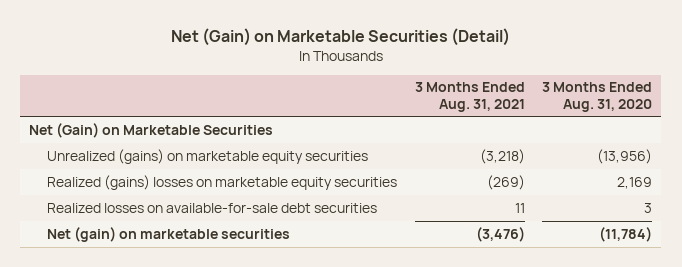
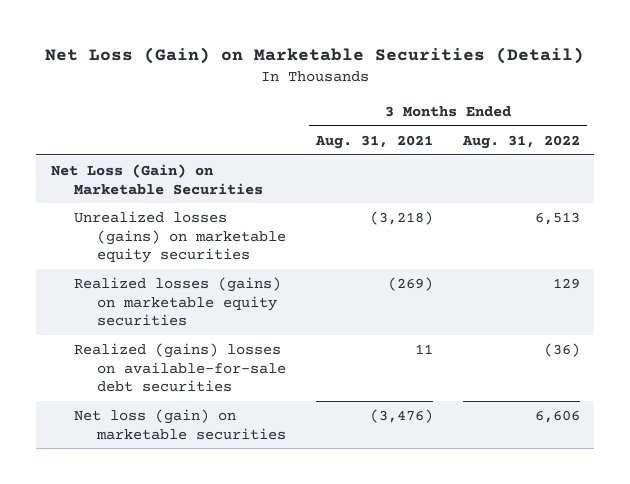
[170,27,510,46] Net (Gain) on Marketable Securities (Detail) -> [45,47,585,65] Net Loss (Gain) on Marketable Securities (Detail)
[542,82,653,112] 3 Months Ended Aug. 31, 2020 -> none
none -> [461,134,580,149] Aug. 31, 2022
[29,122,274,138] Net (Gain) on Marketable Securities -> [50,163,264,195] Net Loss (Gain) on Marketable Securities
[46,148,368,164] Unrealized (gains) on marketable equity securities -> [74,210,287,264] Unrealized losses (gains) on marketable equity securities
[46,174,397,190] Realized (gains) losses on marketable equity securities -> [74,276,282,327] Realized losses (gains) on marketable equity securities
[46,202,377,213] Realized losses on available-for-sale debt securities -> [74,342,287,393] Realized (gains) losses on available-for-sale debt securities
[46,226,290,242] Net (gain) on marketable securities -> [74,408,287,440] Net loss (gain) on marketable securities

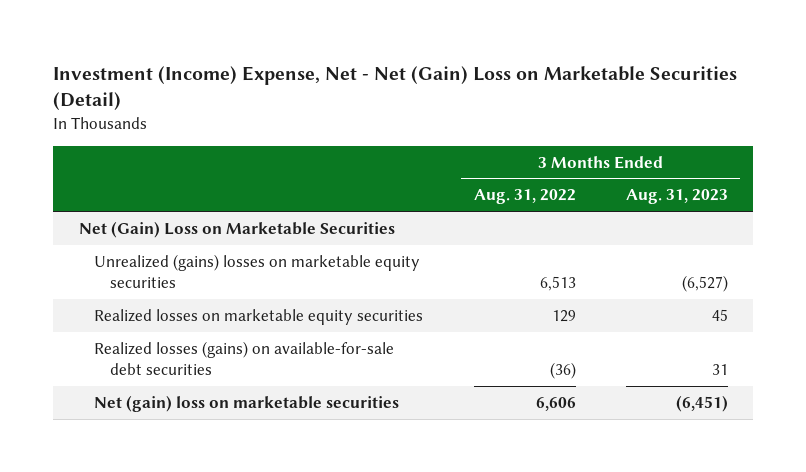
[45,47,585,65] Net Loss (Gain) on Marketable Securities (Detail) -> [53,65,738,111] Investment (Income) Expense, Net - Net (Gain) Loss on Marketable Securities (Detail)
[315,134,434,149] Aug. 31, 2021 -> none
none -> [625,189,728,205] Aug. 31, 2023
[50,163,264,195] Net Loss (Gain) on Marketable Securities -> [78,220,395,238] Net (Gain) Loss on Marketable Securities
[74,210,287,264] Unrealized losses (gains) on marketable equity securities -> [94,253,421,288] Unrealized (gains) losses on marketable equity securities
[74,276,282,327] Realized losses (gains) on marketable equity securities -> [94,308,424,325] Realized losses on marketable equity securities
[74,342,287,393] Realized (gains) losses on available-for-sale debt securities -> [94,340,395,375] Realized losses (gains) on available-for-sale debt securities
[74,408,287,440] Net loss (gain) on marketable securities -> [94,394,400,412] Net (gain) loss on marketable securities

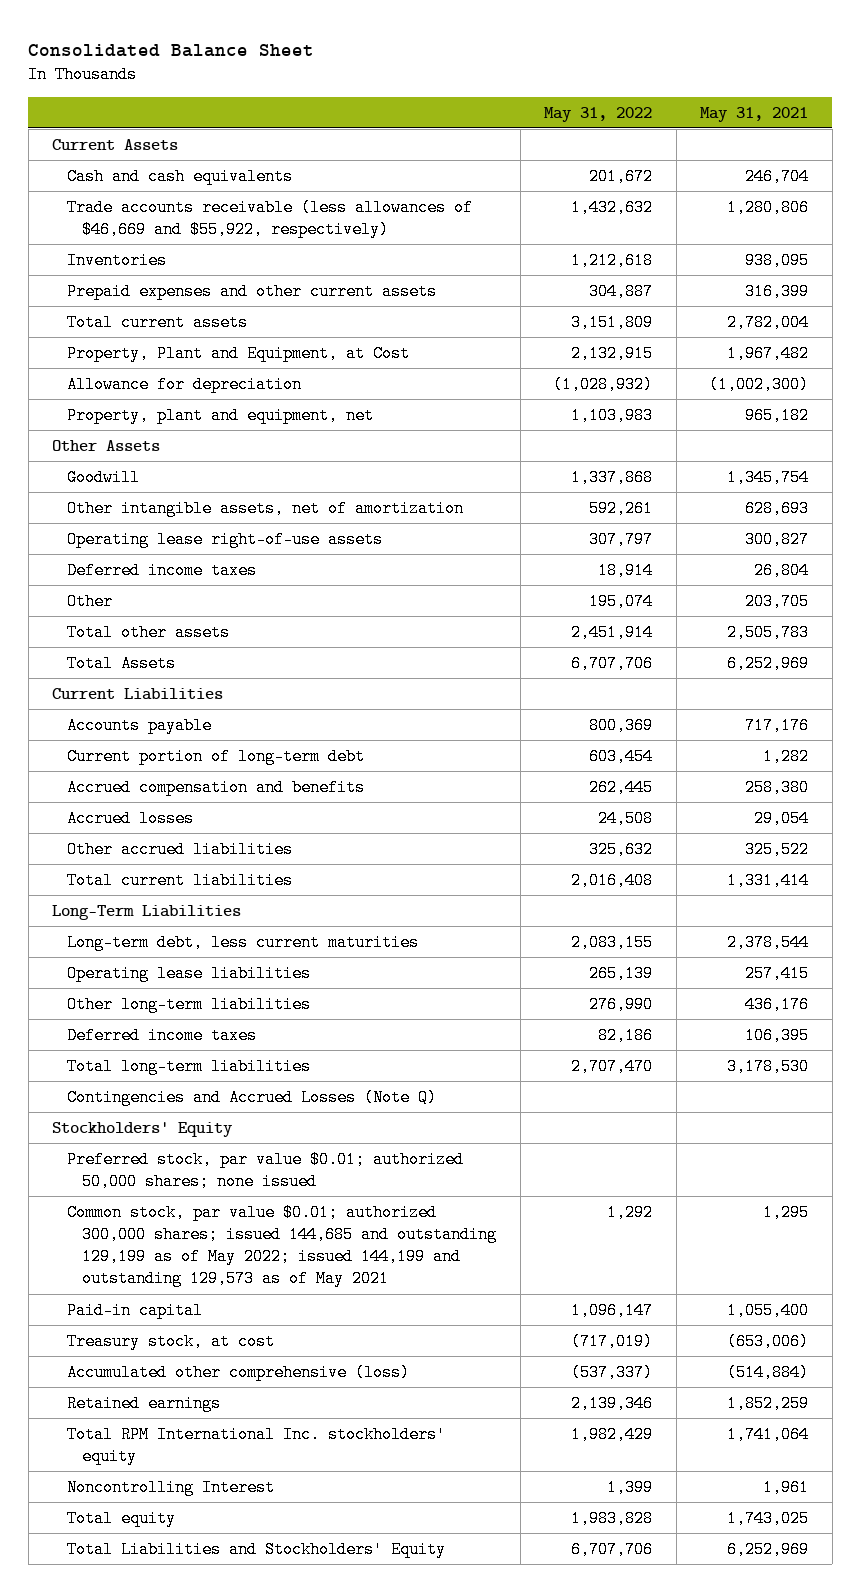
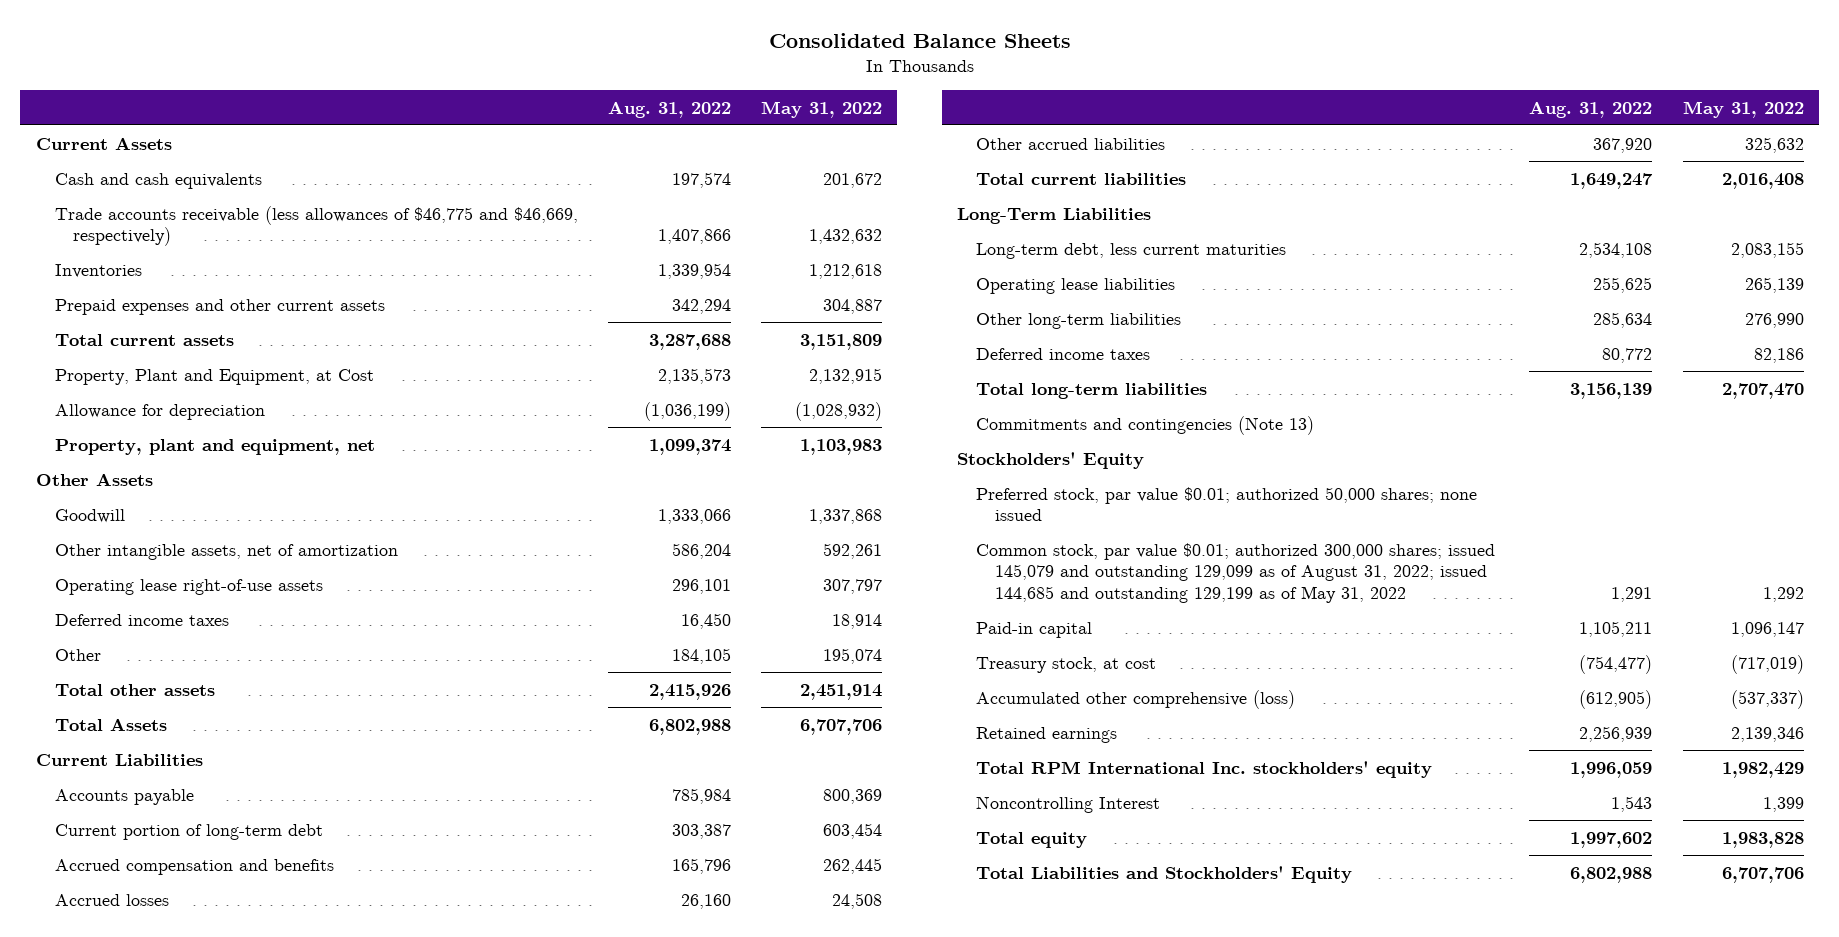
[28,43,315,57] Consolidated Balance Sheet -> [768,33,1071,49] Consolidated Balance Sheets
[700,106,809,122] May 31, 2021 -> none
none -> [607,100,731,118] Aug. 31, 2022
[67,198,474,239] Trade accounts receivable (less allowances of $46,669 and $55,922, respectively) -> [54,205,578,247] Trade accounts receivable (less allowances of $46,775 and $46,669, respectively)
[67,1088,438,1106] Contingencies and Accrued Losses (Note Q) -> [976,415,1315,435] Commitments and contingencies (Note 13)
[67,1203,498,1288] Common stock, par value $0.01; authorized 300,000 shares; issued 144,685 and outstanding 129,199 as of May 2022; issued 144,199 and outstanding 129,573 as of May 2021 -> [976,542,1496,603] Common stock, par value $0.01; authorized 300,000 shares; issued 145,079 and outstanding 129,099 as of August 31, 2022; issued 144,685 and outstanding 129,199 as of May 31, 2022

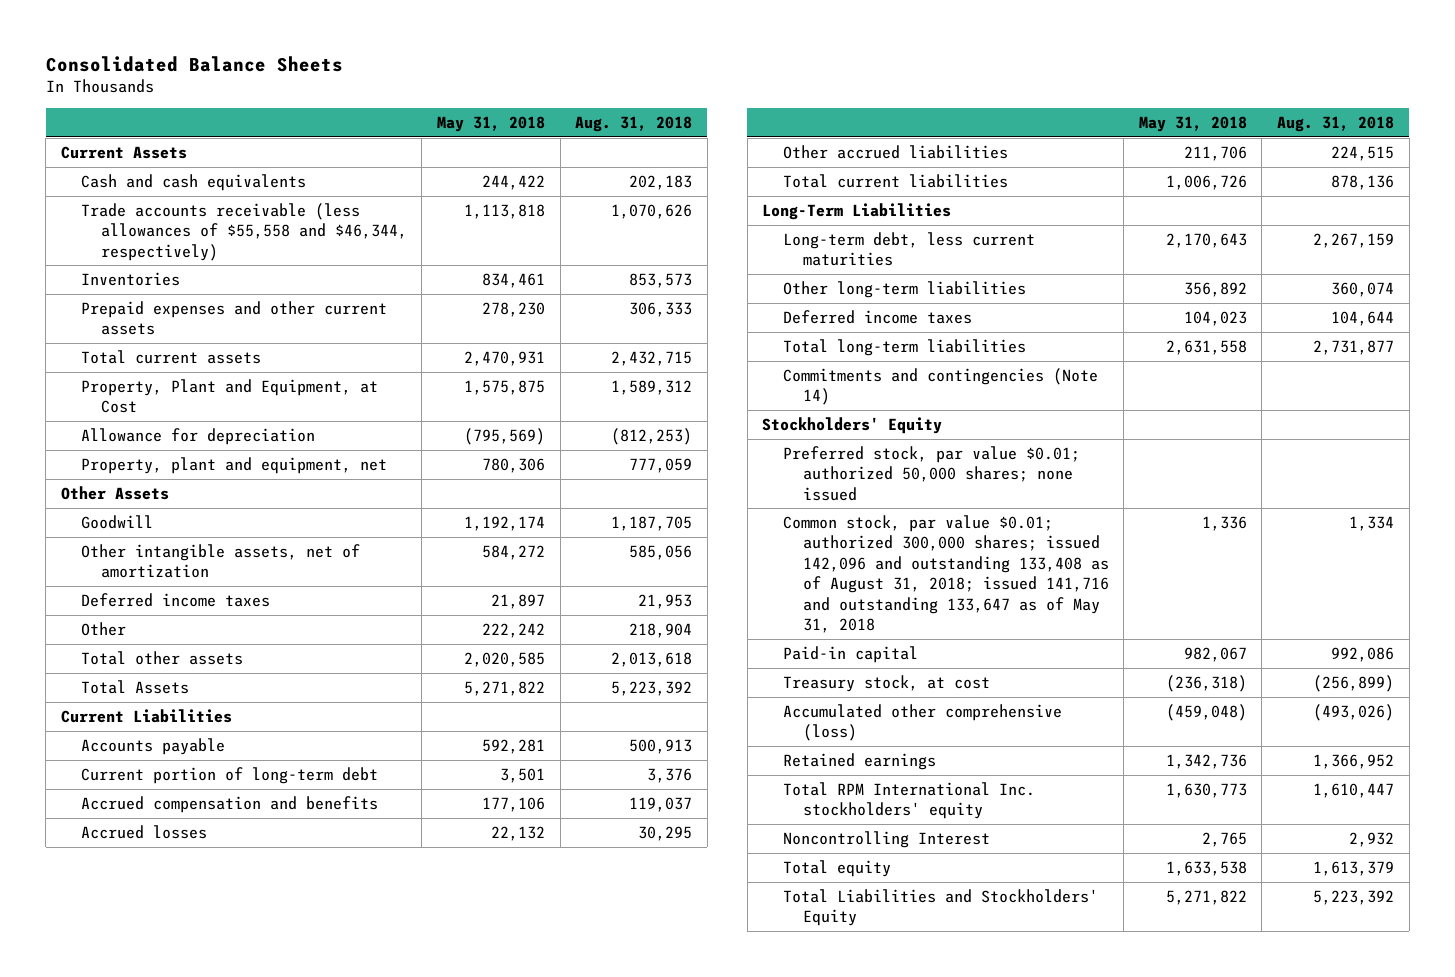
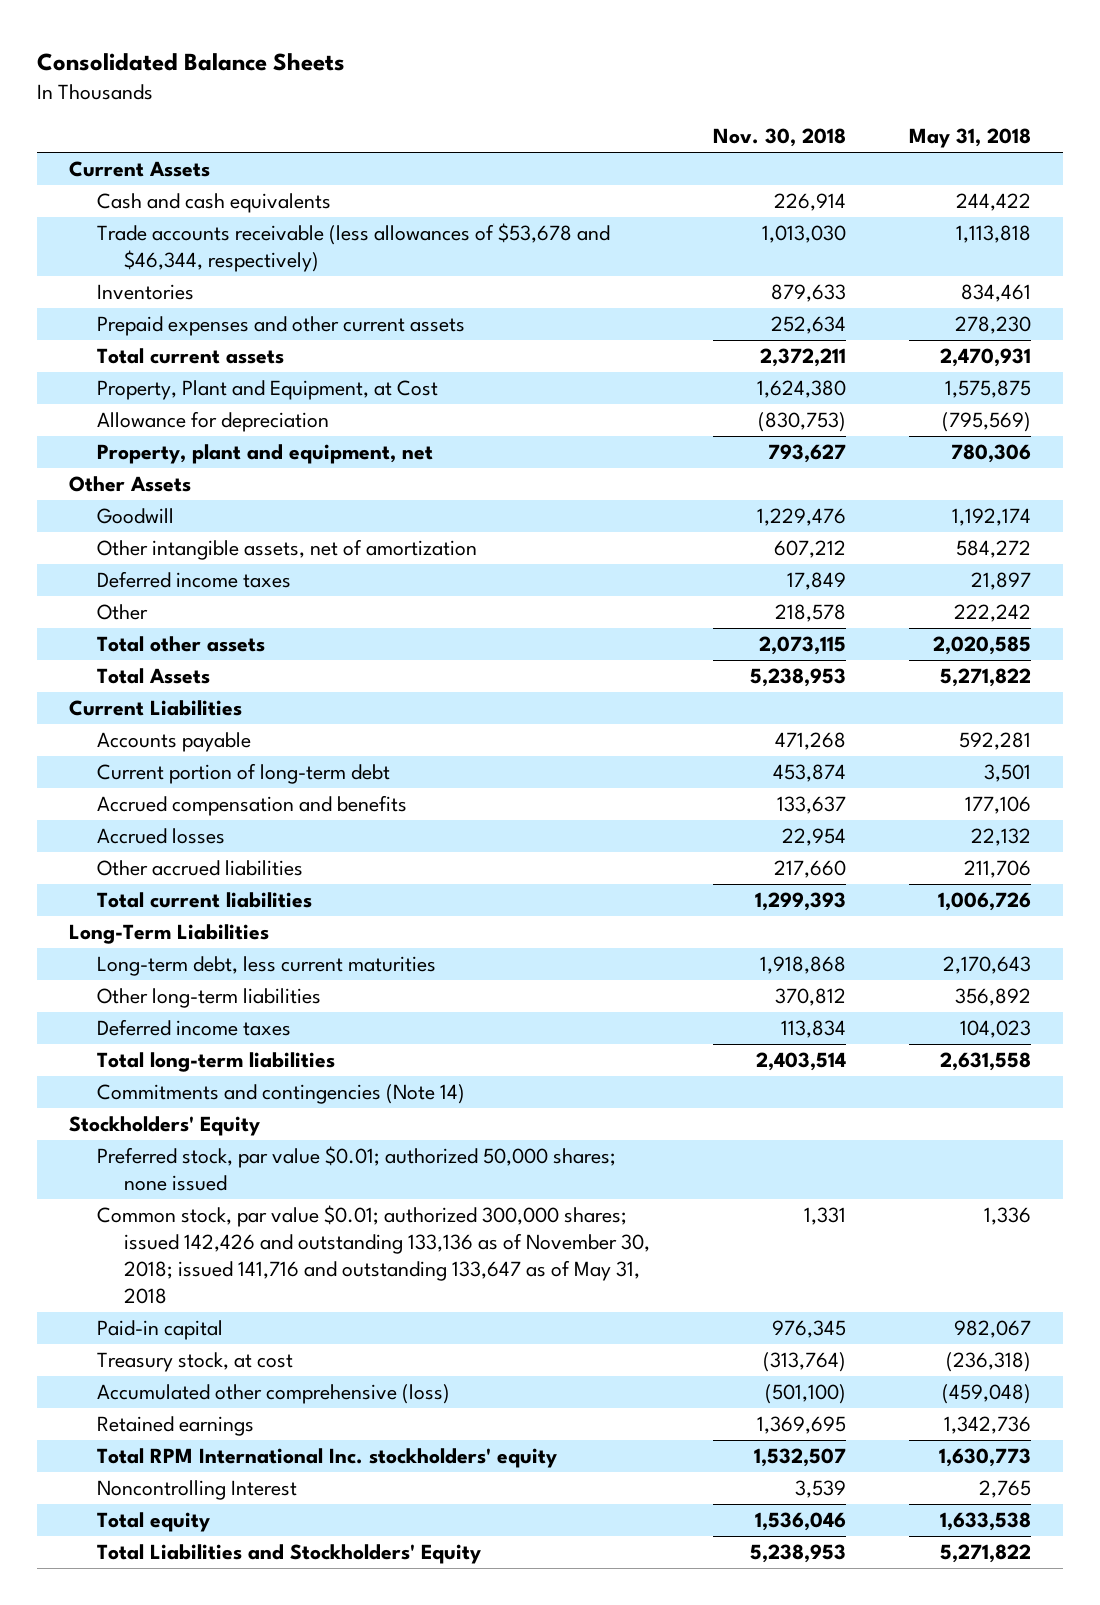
[575,116,693,133] Aug. 31, 2018 -> none
none -> [713,128,847,148] Nov. 30, 2018
[80,202,407,261] Trade accounts receivable (less allowances of $55,558 and $46,344, respectively) -> [96,223,610,273] Trade accounts receivable (less allowances of $53,678 and $46,344, respectively)
[782,514,1109,633] Common stock, par value $0.01; authorized 300,000 shares; issued 142,096 and outstanding 133,408 as of August 31, 2018; issued 141,716 and outstanding 133,647 as of May 31, 2018 -> [96,1205,651,1304] Common stock, par value $0.01; authorized 300,000 shares; issued 142,426 and outstanding 133,136 as of November 30, 2018; issued 141,716 and outstanding 133,647 as of May 31, 2018

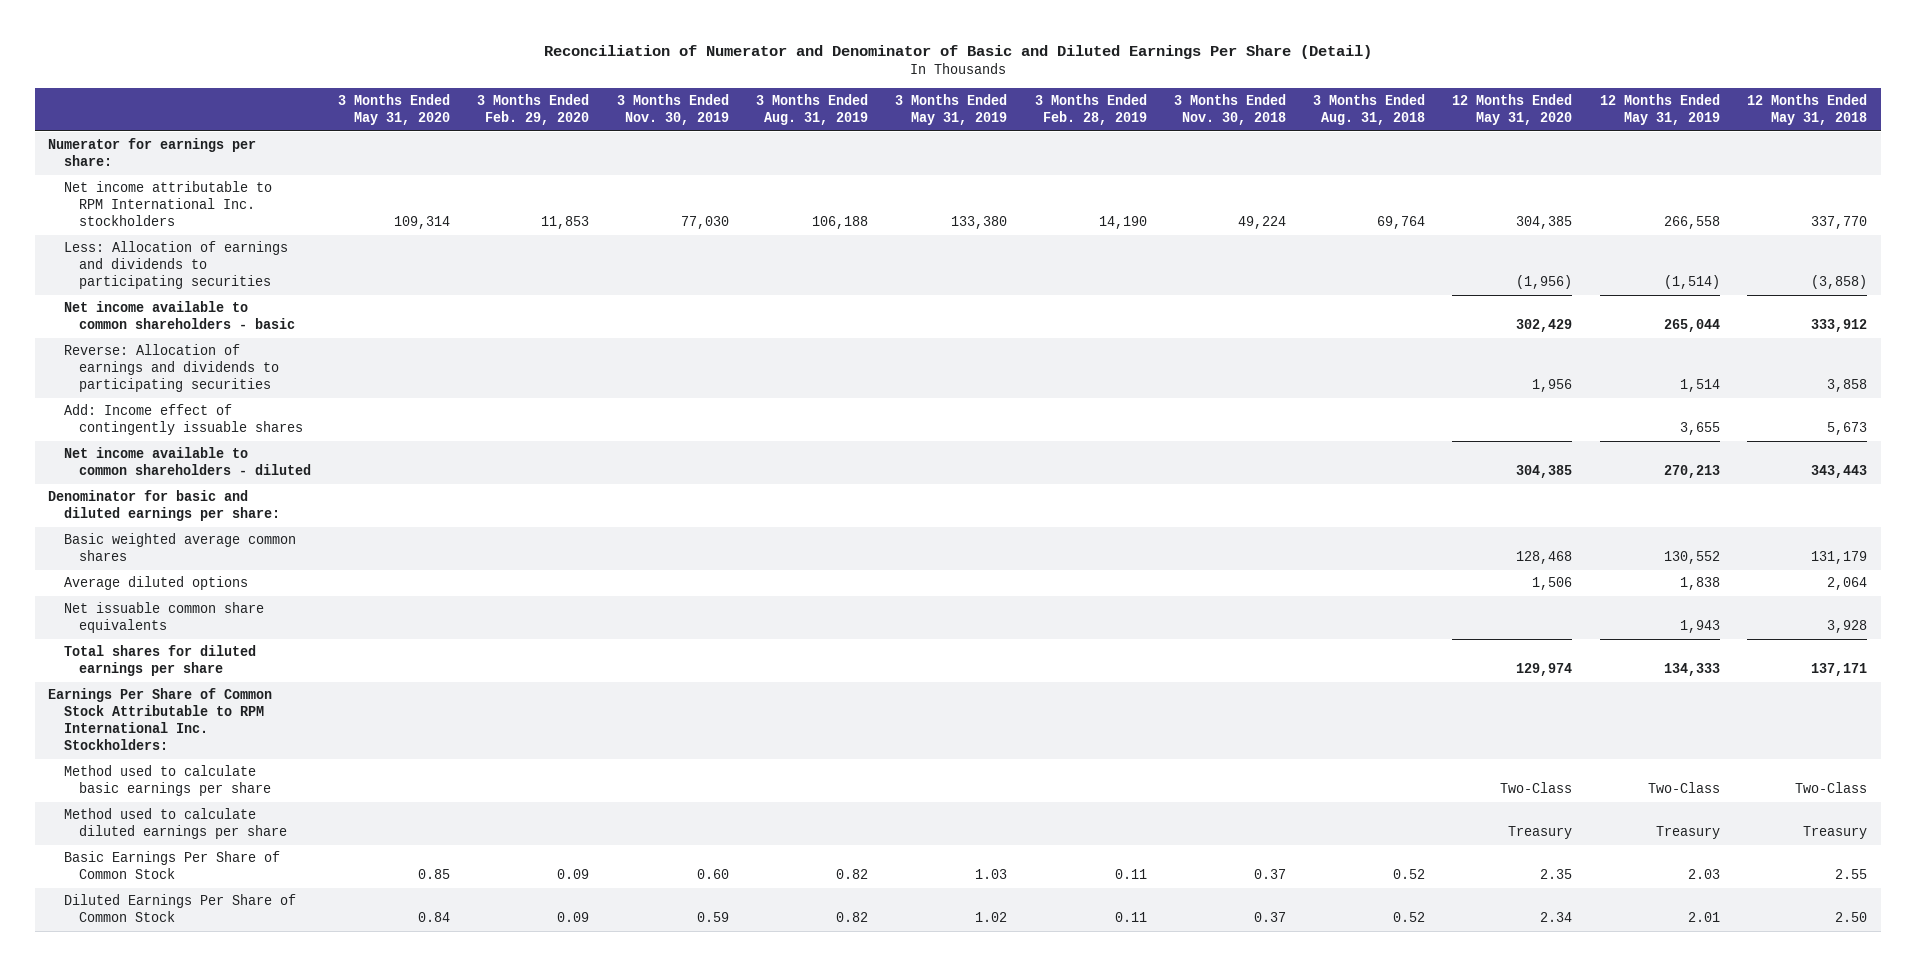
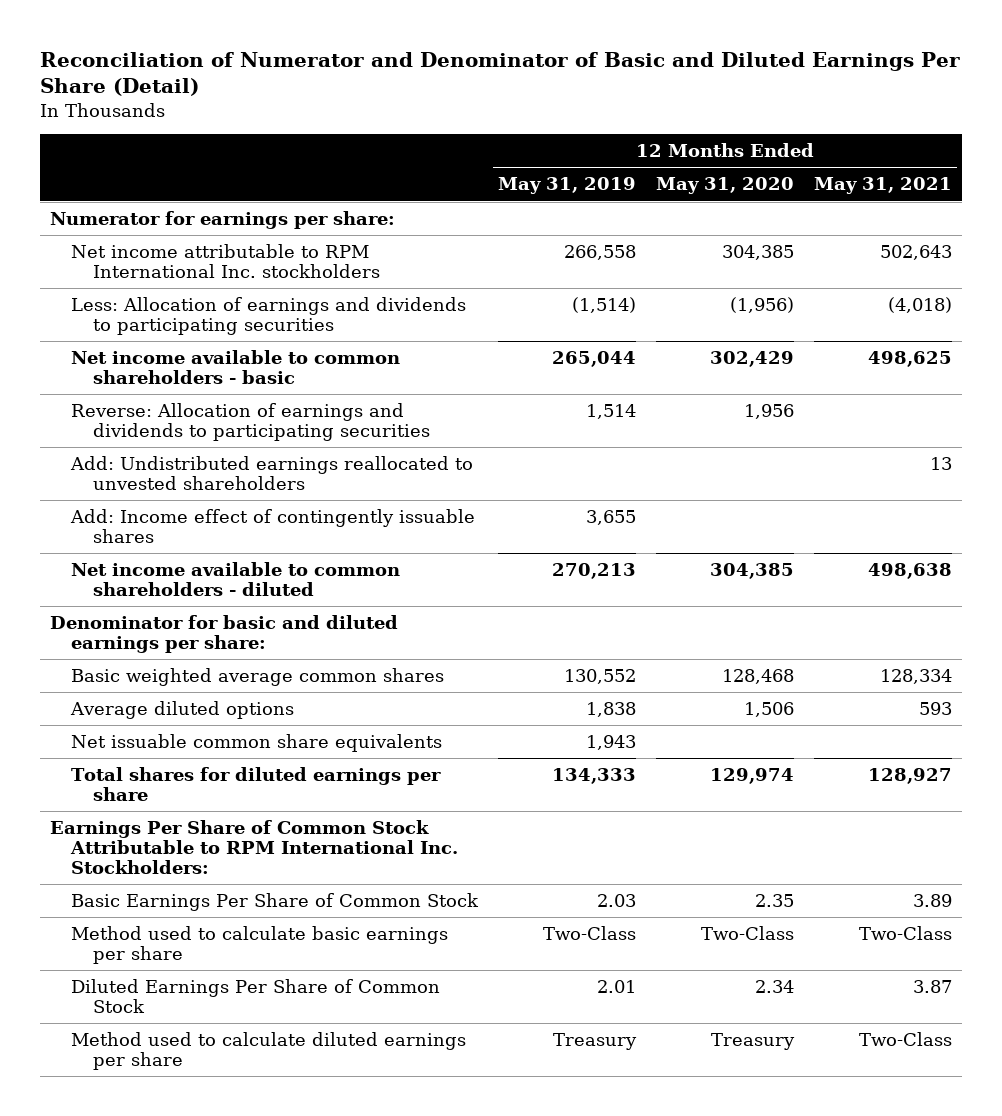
[338,94,451,126] 3 Months Ended May 31, 2020 -> none
[477,94,590,126] 3 Months Ended Feb. 29, 2020 -> none
[616,94,729,126] 3 Months Ended Nov. 30, 2019 -> none
[755,94,868,126] 3 Months Ended Aug. 31, 2019 -> none
[895,94,1008,126] 3 Months Ended May 31, 2019 -> none
[1034,94,1147,126] 3 Months Ended Feb. 28, 2019 -> none
[1173,94,1286,126] 3 Months Ended Nov. 30, 2018 -> none
[1313,94,1426,126] 3 Months Ended Aug. 31, 2018 -> none
[1747,94,1868,126] 12 Months Ended May 31, 2018 -> none
none -> [814,177,953,195] May 31, 2021
none -> [70,456,474,490] Add: Undistributed earnings reallocated to unvested shareholders
[63,765,271,797] Method used to calculate basic earnings per share -> [71,926,449,964] Method used to calculate basic earnings per share
[63,808,287,840] Method used to calculate diluted earnings per share -> [71,1032,467,1070] Method used to calculate diluted earnings per share

